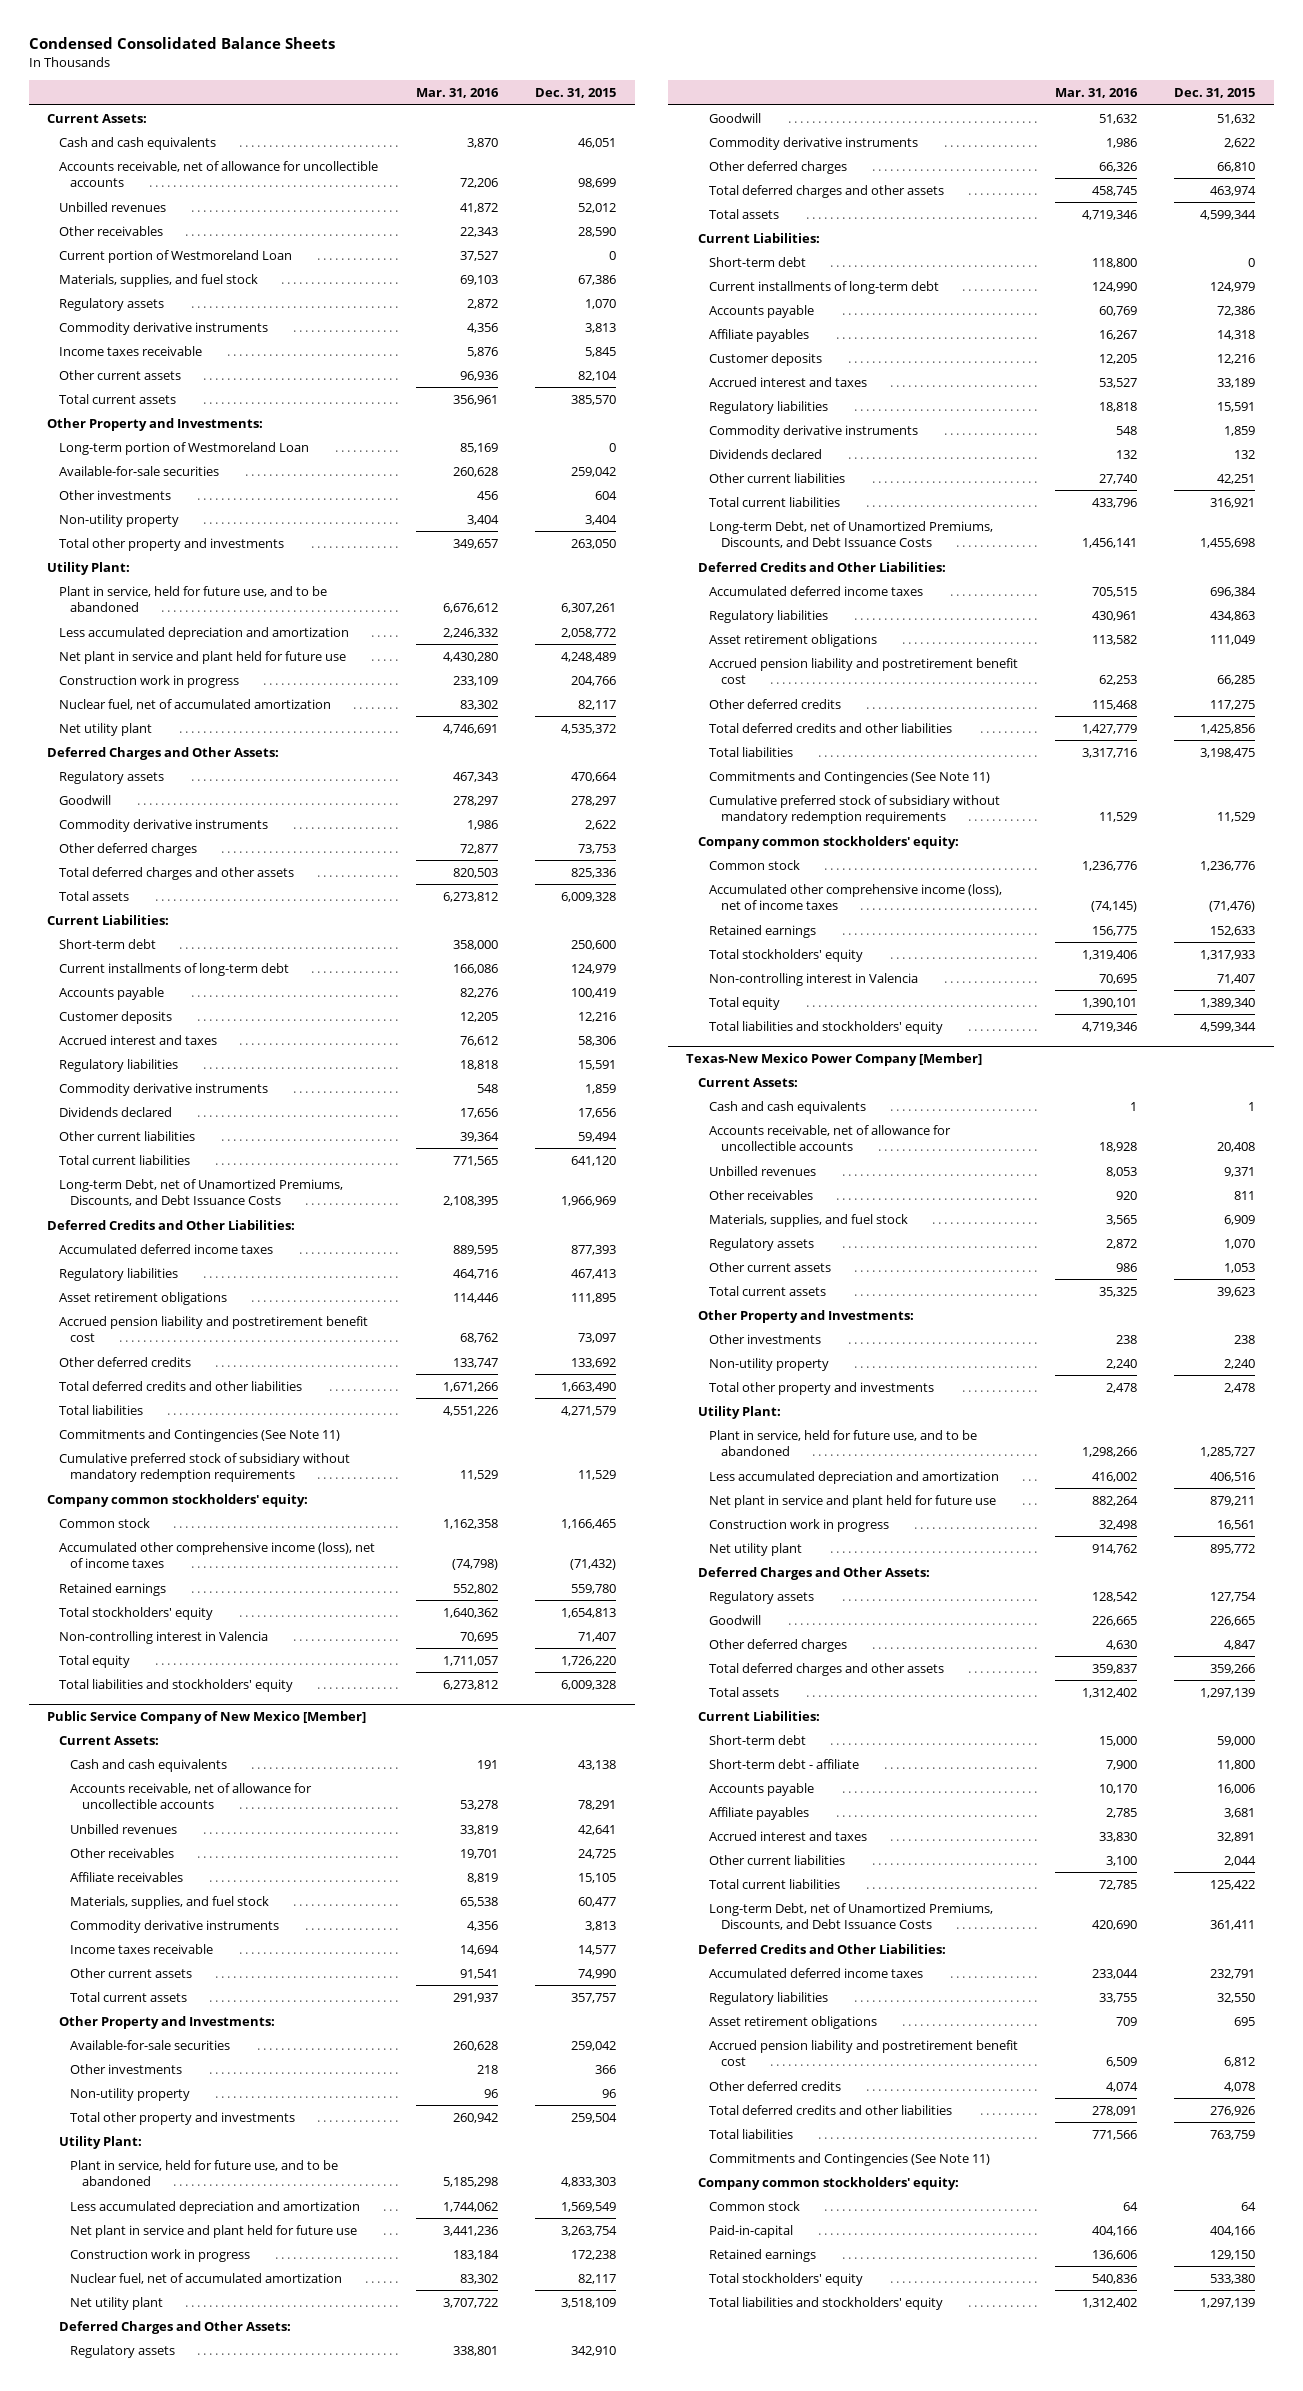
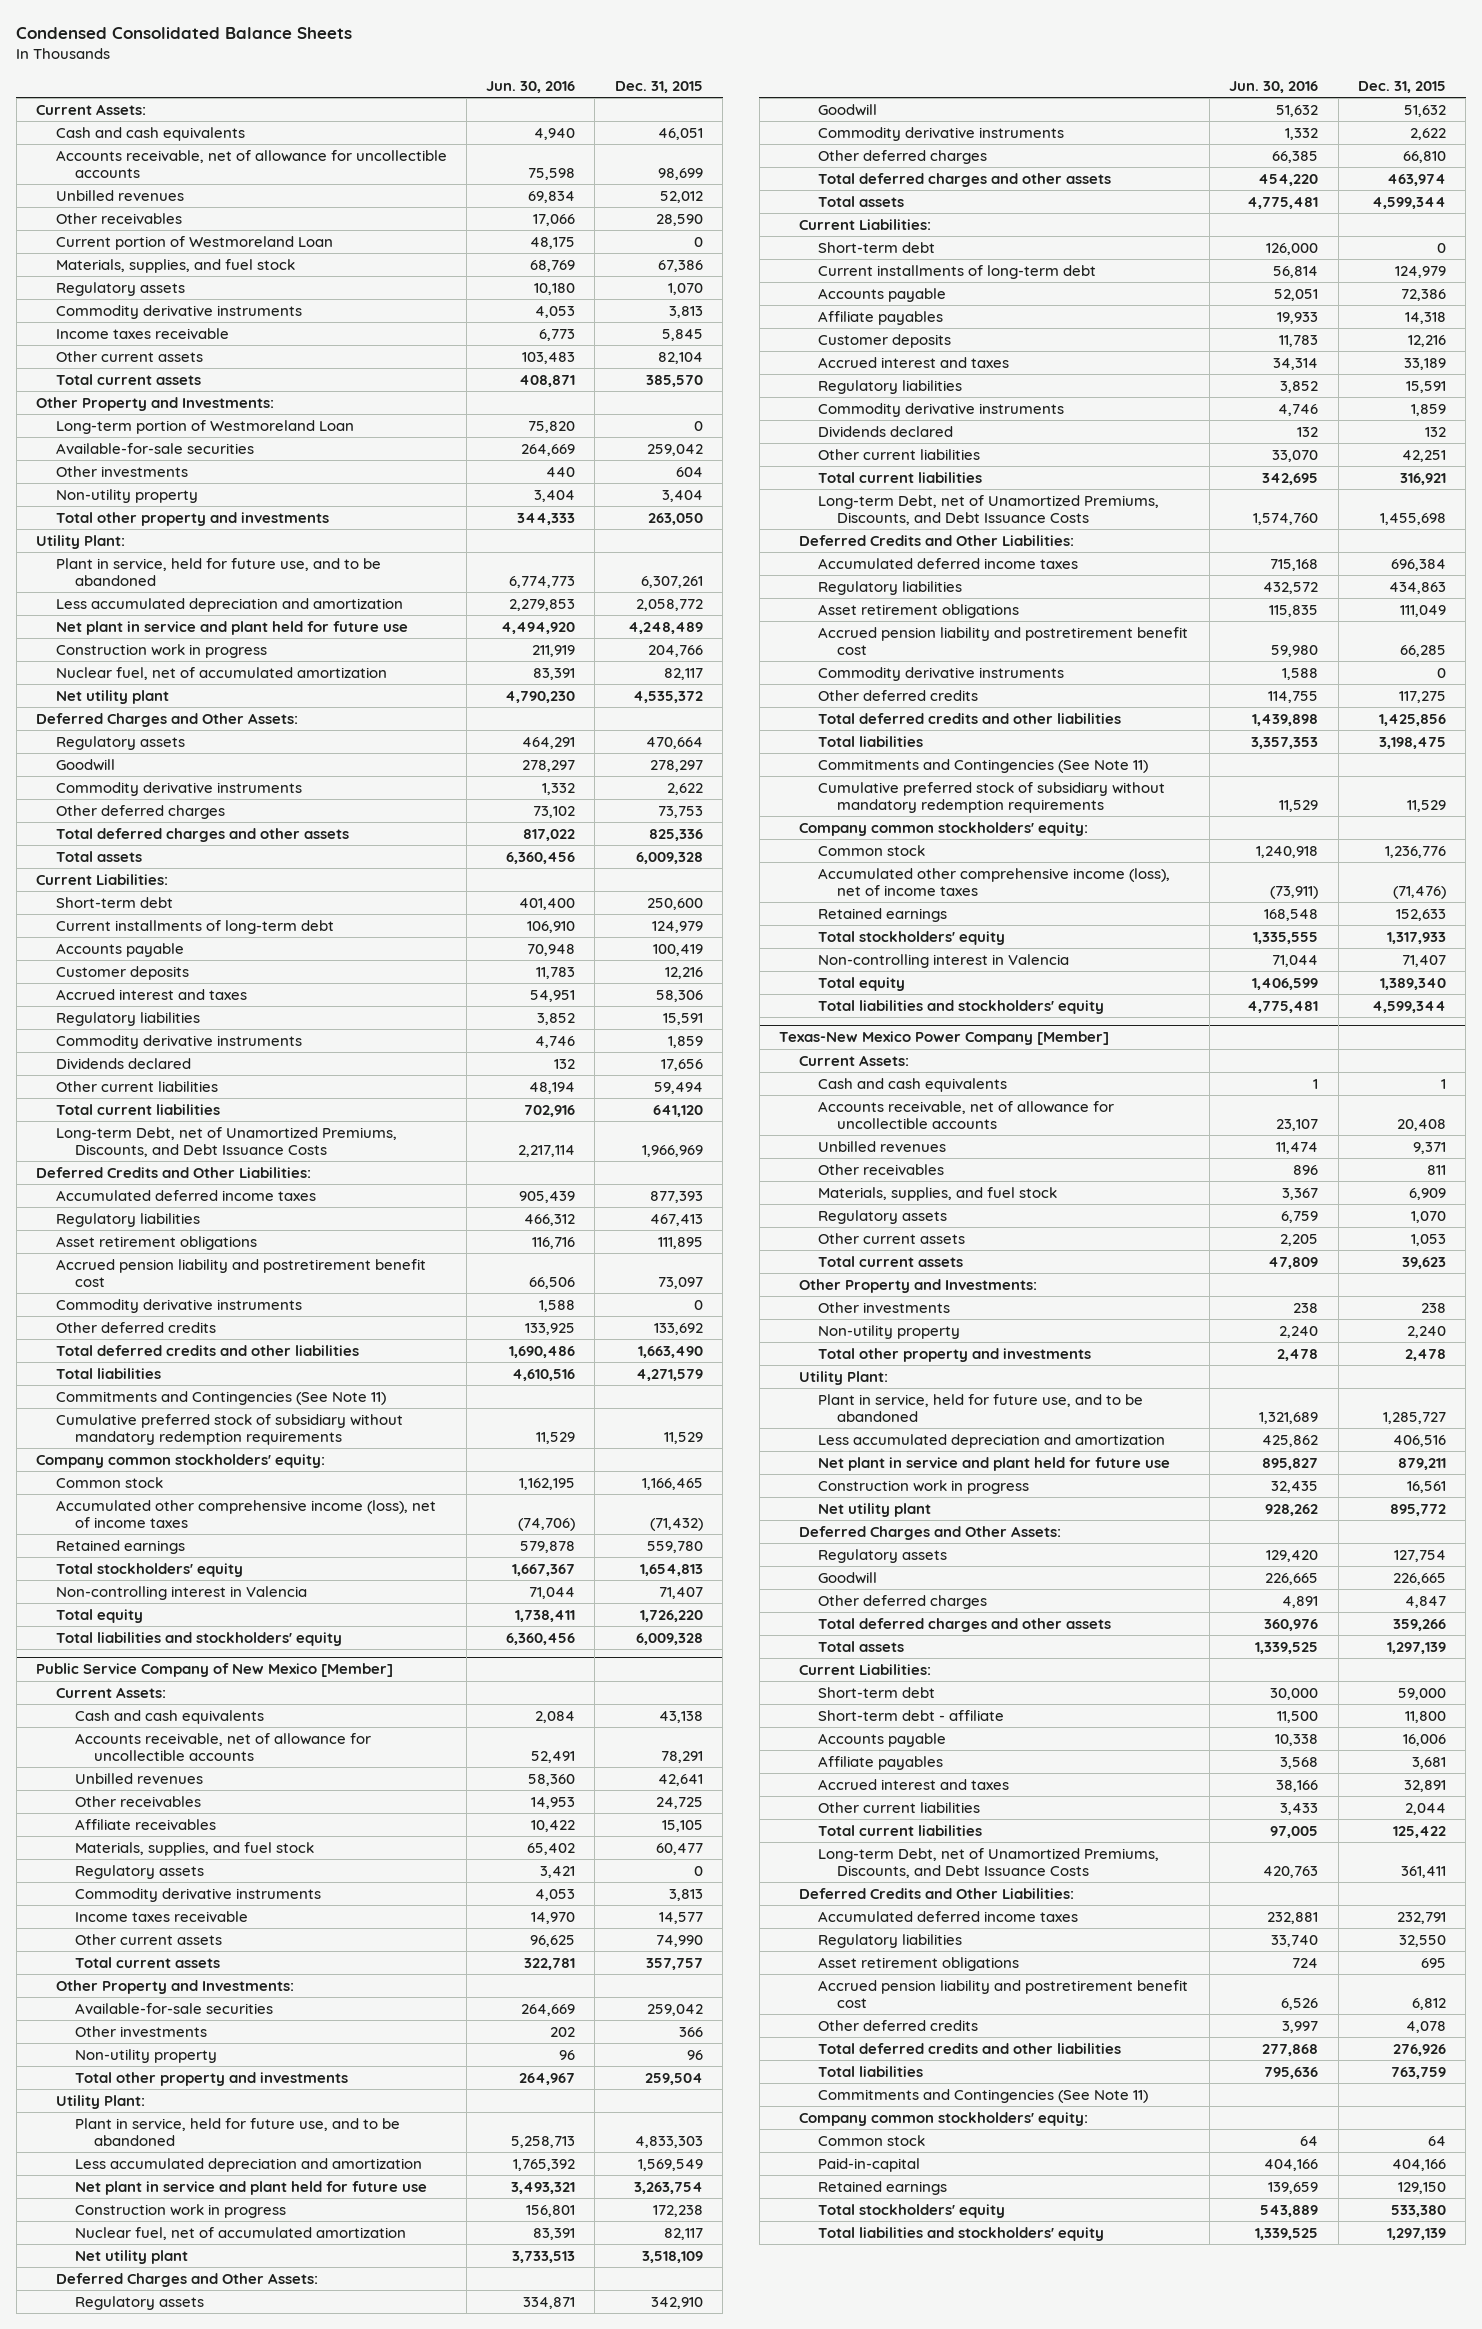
[416,88,500,99] Mar. 31, 2016 -> none
none -> [486,80,576,93] Jun. 30, 2016
none -> [55,1298,302,1313] Commodity derivative instruments
none -> [74,1864,204,1879] Regulatory assets
none -> [818,666,1065,681] Commodity derivative instruments

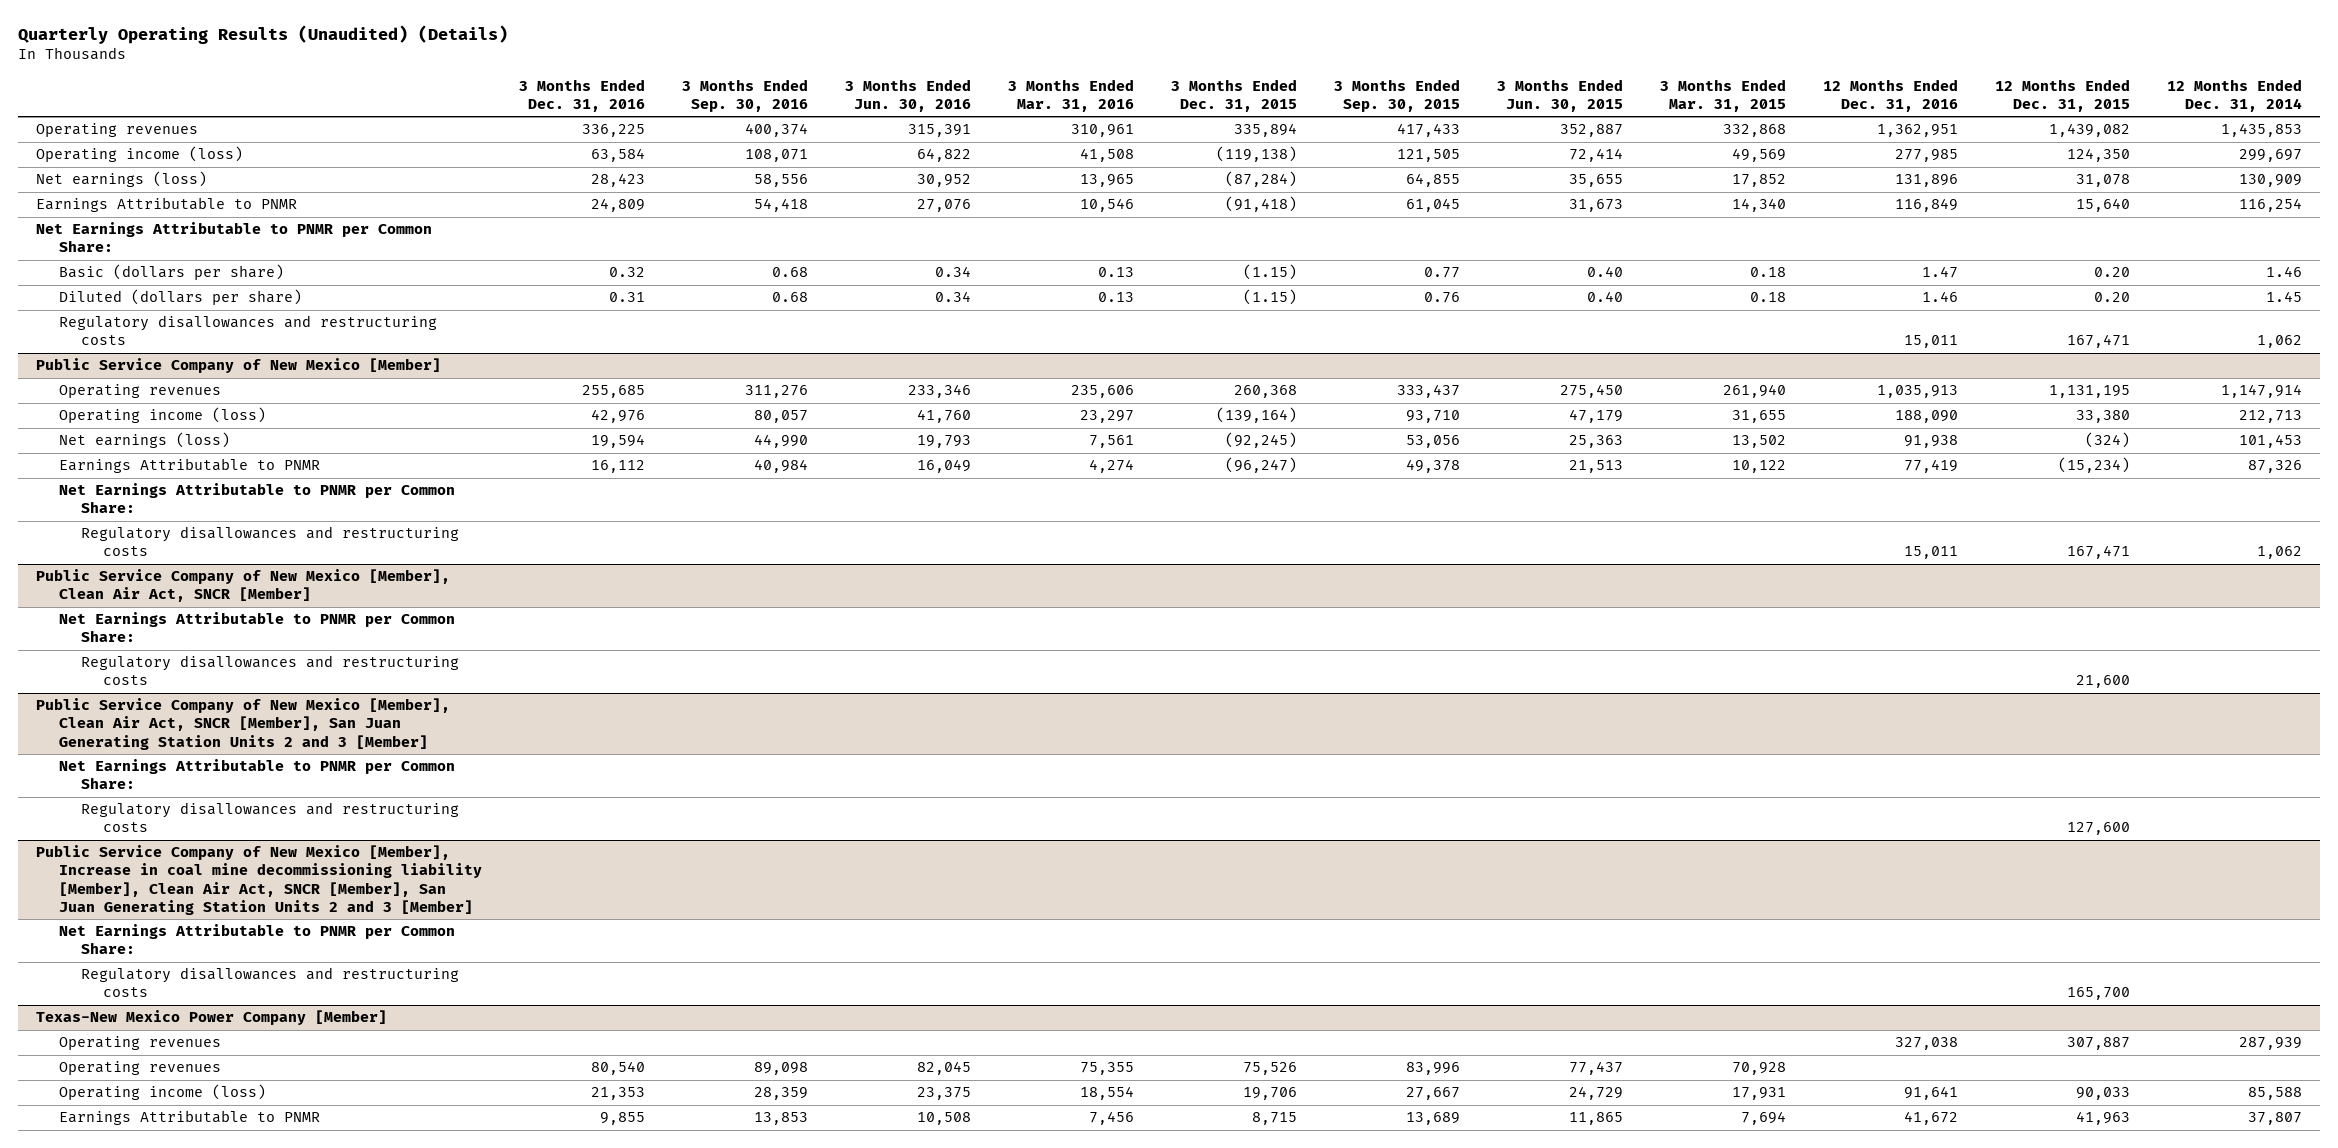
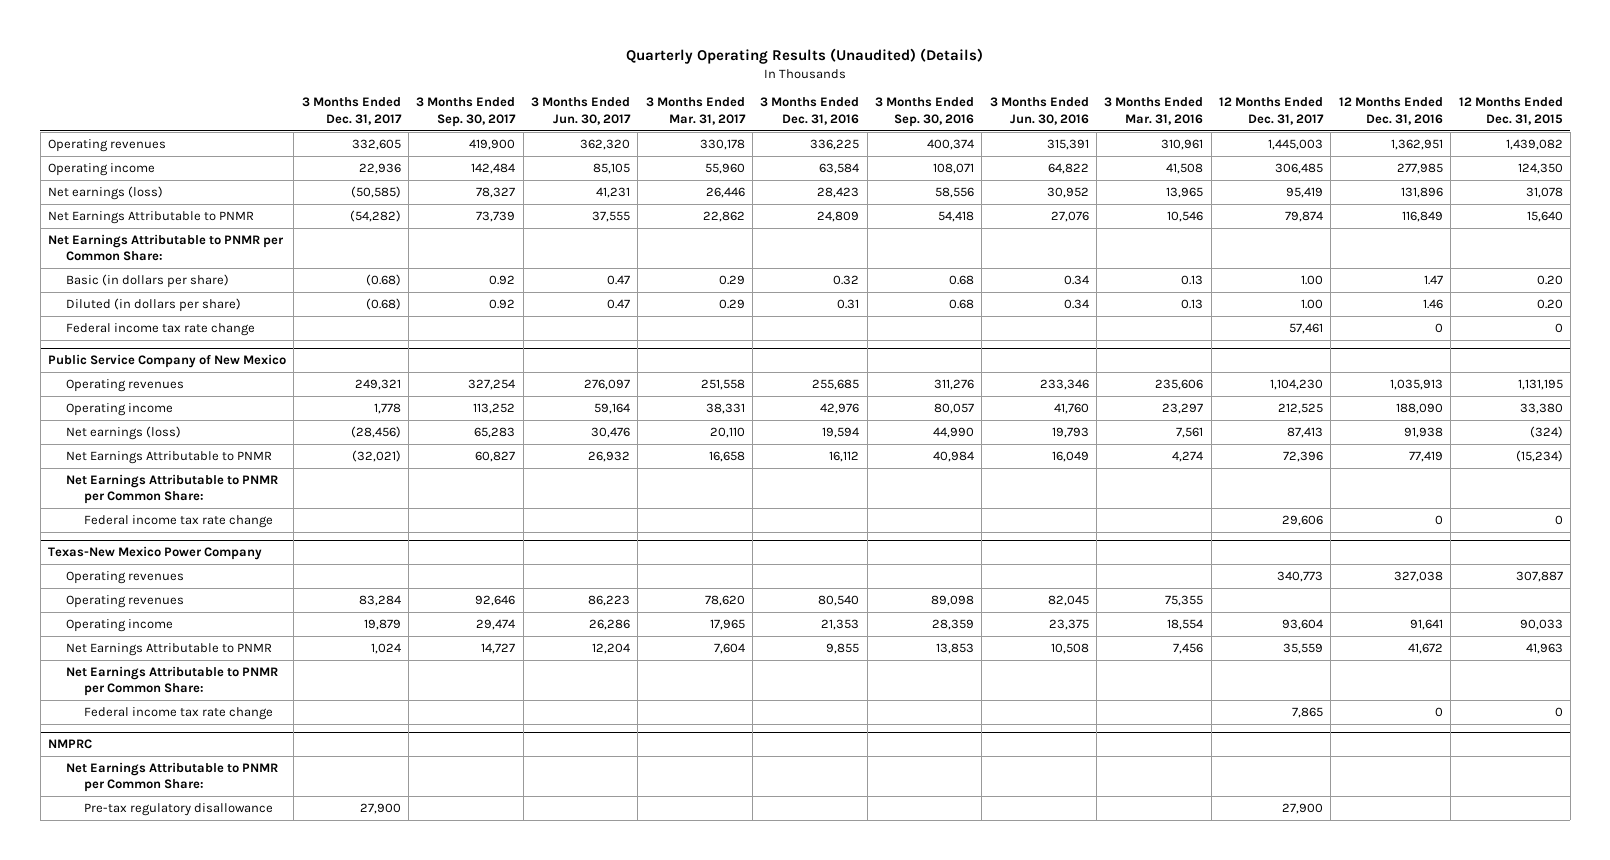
[1170,78,1297,112] 3 Months Ended Dec. 31, 2015 -> none
[1333,78,1460,112] 3 Months Ended Sep. 30, 2015 -> none
[1496,78,1623,112] 3 Months Ended Jun. 30, 2015 -> none
[1659,78,1786,112] 3 Months Ended Mar. 31, 2015 -> none
[2166,78,2302,112] 12 Months Ended Dec. 31, 2014 -> none
none -> [301,97,402,125] 3 Months Ended Dec. 31, 2017
none -> [416,97,517,127] 3 Months Ended Sep. 30, 2017
none -> [531,97,632,125] 3 Months Ended Jun. 30, 2017
none -> [645,97,746,125] 3 Months Ended Mar. 31, 2017
none -> [1219,97,1325,125] 12 Months Ended Dec. 31, 2017
[36,146,244,163] Operating income (loss) -> [47,162,155,176] Operating income
[36,197,298,213] Earnings Attributable to PNMR -> [47,210,254,224] Net Earnings Attributable to PNMR
[58,315,437,346] Regulatory disallowances and restructuring costs -> none
[58,264,284,281] Basic (dollars per share) -> [65,273,229,288] Basic (in dollars per share)
[58,289,302,306] Diluted (dollars per share) -> [65,297,241,312] Diluted (in dollars per share)
none -> [65,322,255,336] Federal income tax rate change
[36,358,442,374] Public Service Company of New Mexico [Member] -> [47,354,286,369] Public Service Company of New Mexico
[58,407,266,424] Operating income (loss) -> [65,402,173,416] Operating income
[58,483,455,514] Net Earnings Attributable to PNMR per Common Share: -> none
[81,526,460,557] Regulatory disallowances and restructuring costs -> none
[36,569,451,603] Public Service Company of New Mexico [Member], Clean Air Act, SNCR [Member] -> none
[58,612,455,643] Net Earnings Attributable to PNMR per Common Share: -> none
[81,655,460,686] Regulatory disallowances and restructuring costs -> none
[36,698,451,750] Public Service Company of New Mexico [Member], Clean Air Act, SNCR [Member], San Juan Generating Station Units 2 and 3 [Member] -> none
[58,759,455,790] Net Earnings Attributable to PNMR per Common Share: -> none
[81,802,460,833] Regulatory disallowances and restructuring costs -> none
[36,845,482,915] Public Service Company of New Mexico [Member], Increase in coal mine decommissioning liability [Member], Clean Air Act, SNCR [Member], San Juan Generating Station Units 2 and 3 [Member] -> none
[58,458,320,474] Earnings Attributable to PNMR -> [65,450,272,464] Net Earnings Attributable to PNMR
[81,967,460,998] Regulatory disallowances and restructuring costs -> none
none -> [83,514,273,528] Federal income tax rate change
[36,1010,388,1026] Texas-New Mexico Power Company [Member] -> [47,546,262,561] Texas-New Mexico Power Company
[58,1084,266,1101] Operating income (loss) -> [65,618,173,632] Operating income
[58,1110,320,1126] Earnings Attributable to PNMR -> [65,642,272,656] Net Earnings Attributable to PNMR
none -> [65,665,278,697] Net Earnings Attributable to PNMR per Common Share:
none -> [83,706,273,720] Federal income tax rate change
none -> [47,739,92,750] NMPRC
none -> [65,761,278,793] Net Earnings Attributable to PNMR per Common Share:
none -> [83,802,273,816] Pre-tax regulatory disallowance

